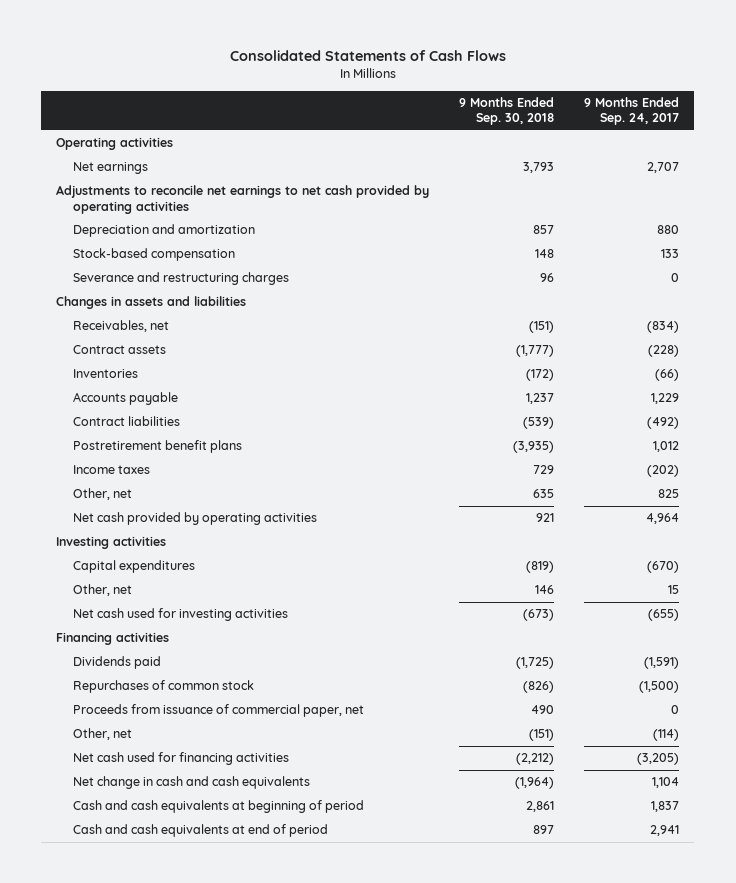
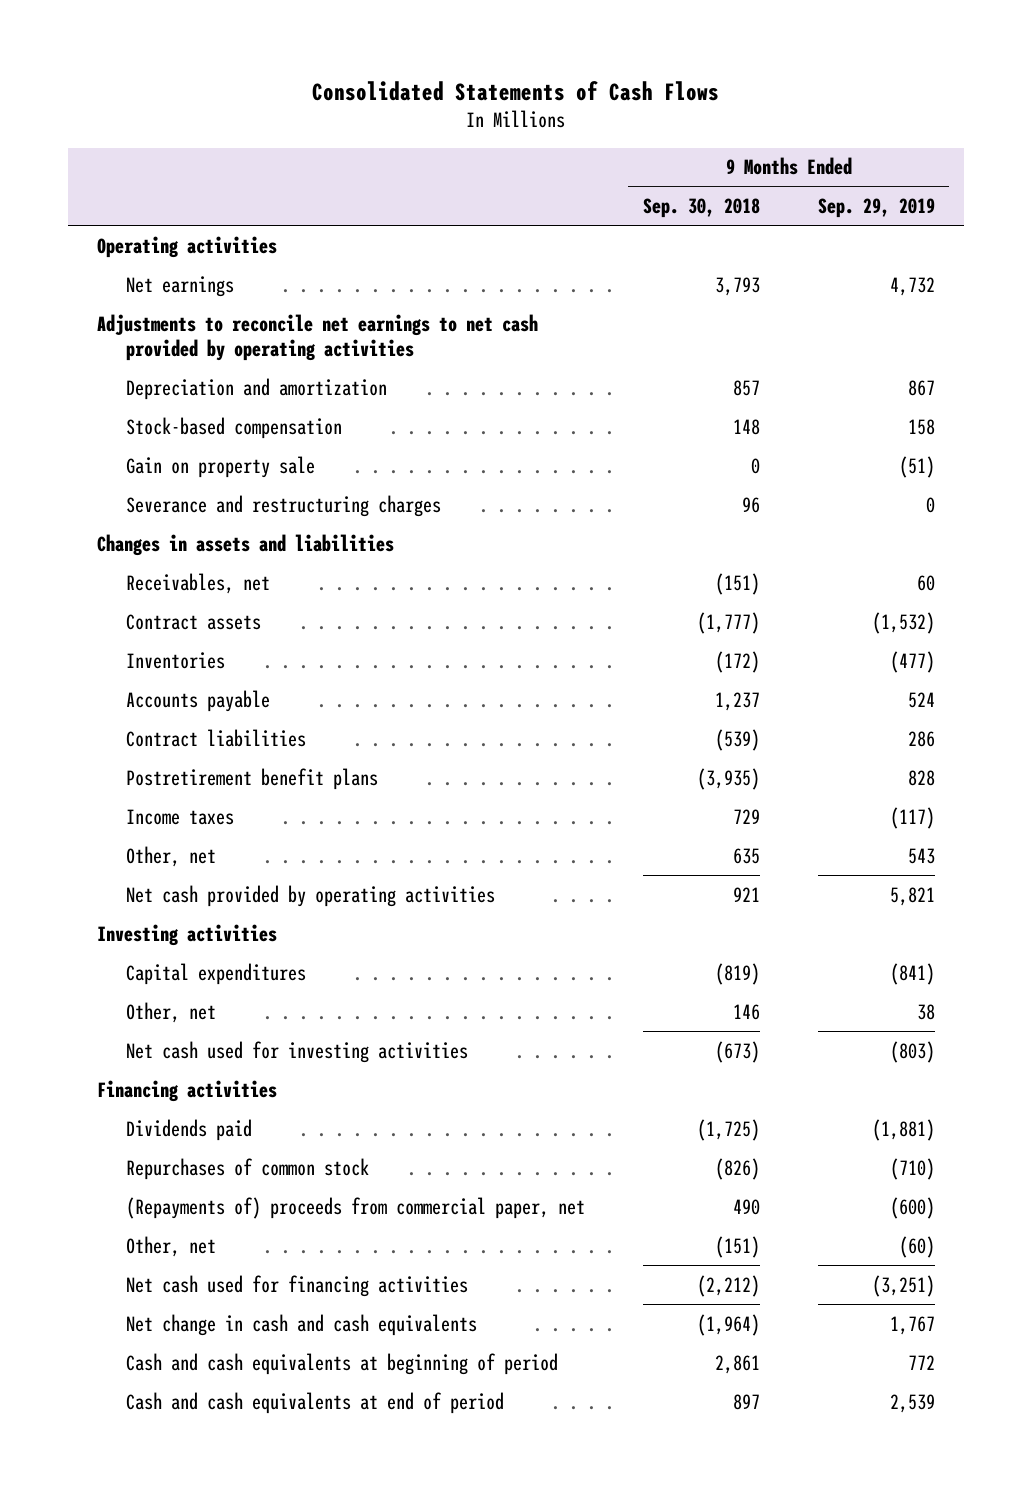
[584,96,680,126] 9 Months Ended Sep. 24, 2017 -> none
none -> [817,198,935,219] Sep. 29, 2019
none -> [125,455,315,478] Gain on property sale
[72,704,364,718] Proceeds from issuance of commercial paper, net -> [125,1196,585,1219] (Repayments of) proceeds from commercial paper, net

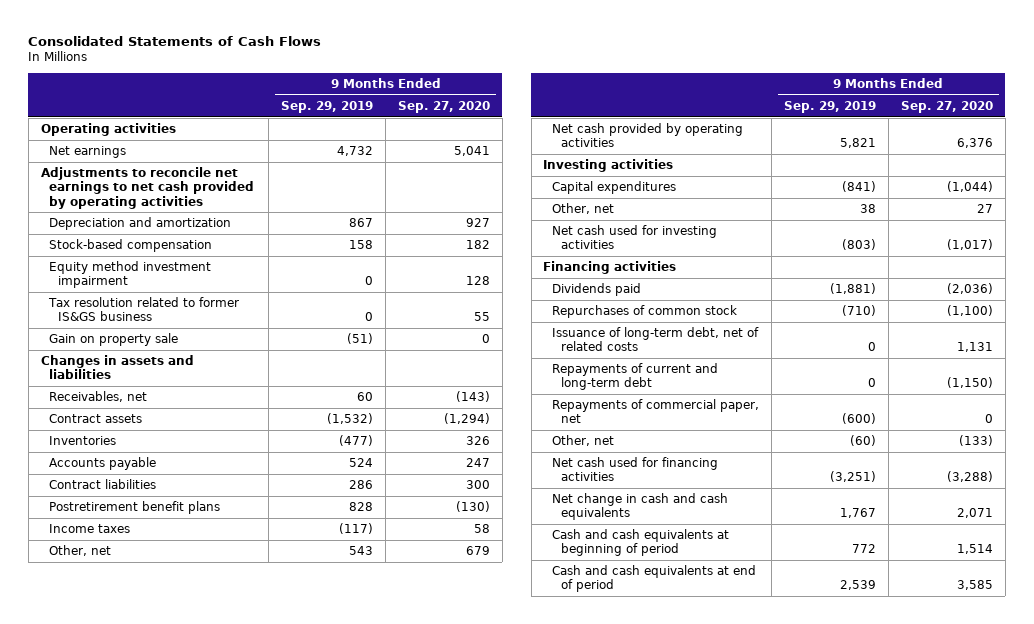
[642,198,760,219] Sep. 30, 2018 -> none
none -> [398,100,491,113] Sep. 27, 2020
none -> [49,261,212,289] Equity method investment impairment
none -> [48,297,240,322] Tax resolution related to former IS&GS business
[125,494,441,517] Severance and restructuring charges -> none
none -> [552,327,760,352] Issuance of long-term debt, net of related costs
none -> [552,363,719,391] Repayments of current and long-term debt
[125,1196,585,1219] (Repayments of) proceeds from commercial paper, net -> [552,399,760,424] Repayments of commercial paper, net

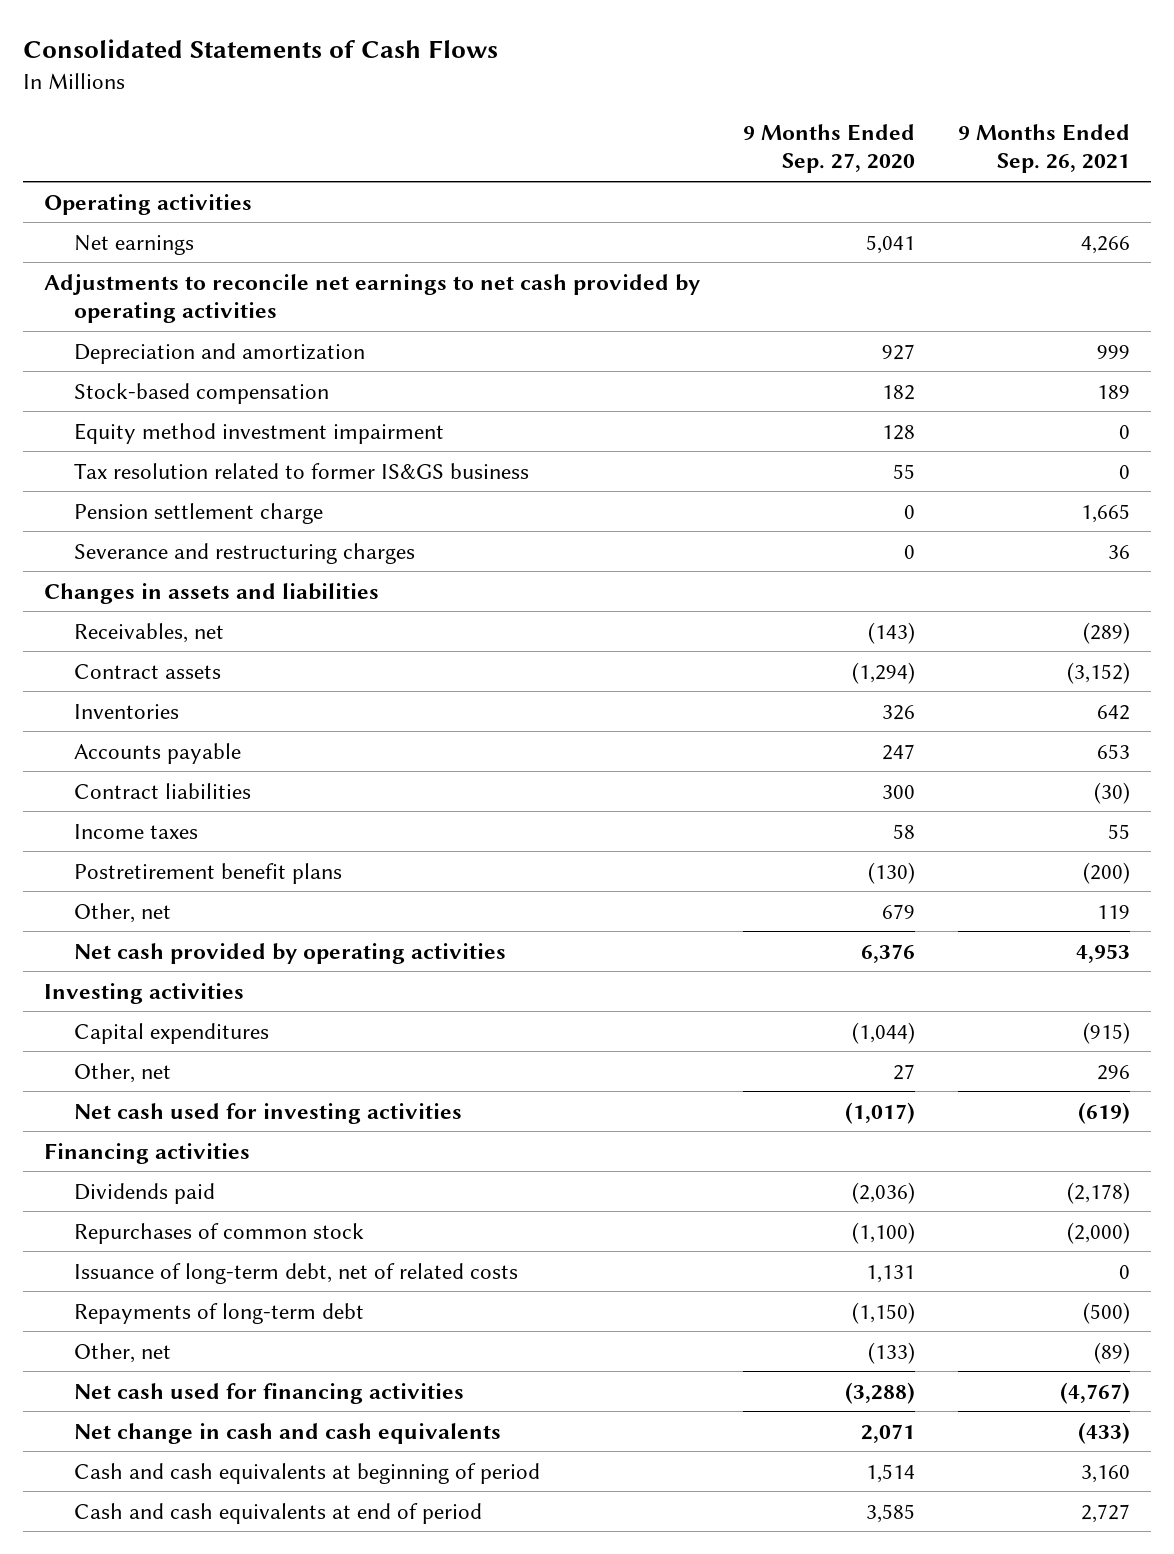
[281,100,374,113] Sep. 29, 2019 -> none
none -> [958,123,1131,174] 9 Months Ended Sep. 26, 2021
[49,333,179,347] Gain on property sale -> none
none -> [73,502,323,524] Pension settlement charge
none -> [73,542,415,564] Severance and restructuring charges
[49,501,221,515] Postretirement benefit plans -> [73,862,342,884] Postretirement benefit plans
[552,399,760,424] Repayments of commercial paper, net -> none
[552,363,719,391] Repayments of current and long-term debt -> [73,1302,364,1324] Repayments of long-term debt

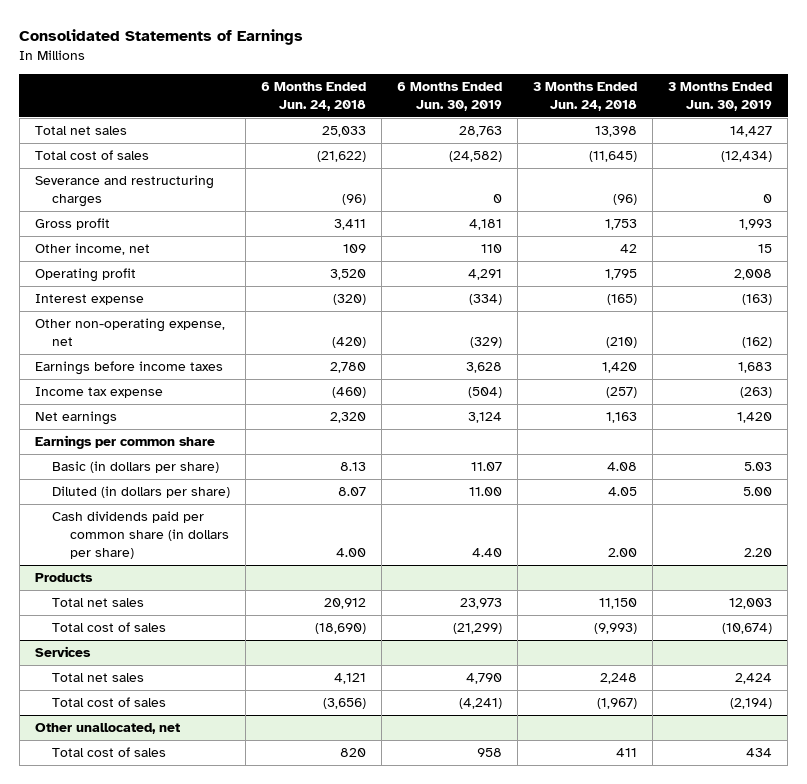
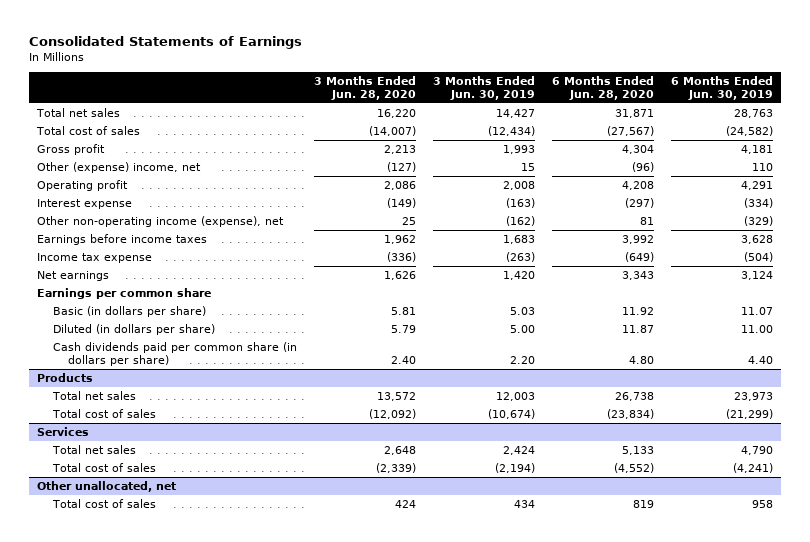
[261,82,367,112] 6 Months Ended Jun. 24, 2018 -> none
[533,82,638,112] 3 Months Ended Jun. 24, 2018 -> none
none -> [313,75,416,100] 3 Months Ended Jun. 28, 2020
none -> [551,75,654,100] 6 Months Ended Jun. 28, 2020
[34,175,214,208] Severance and restructuring charges -> none
[34,243,150,256] Other income, net -> [37,161,202,173] Other (expense) income, net
[34,318,225,347] Other non-operating expense, net -> [37,215,285,227] Other non-operating income (expense), net

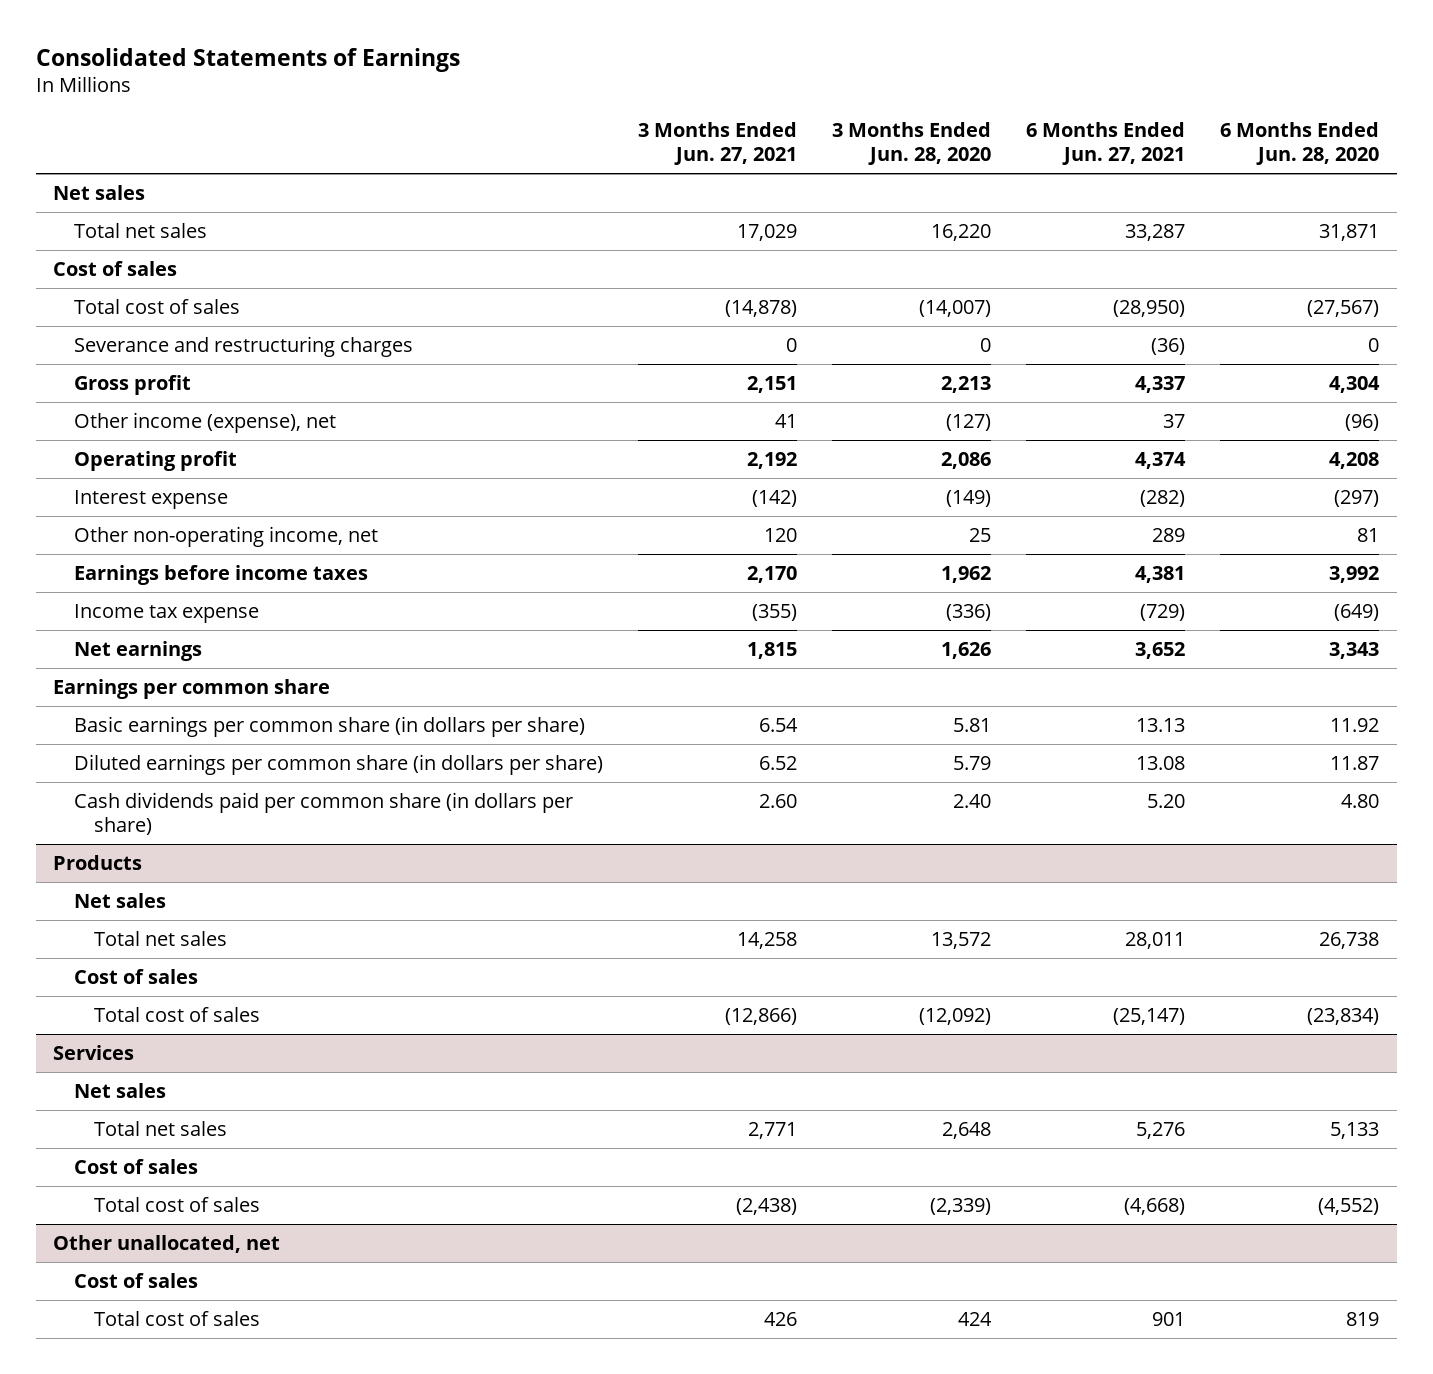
[432,75,535,100] 3 Months Ended Jun. 30, 2019 -> none
[670,75,773,100] 6 Months Ended Jun. 30, 2019 -> none
none -> [637,122,797,166] 3 Months Ended Jun. 27, 2021
none -> [1026,122,1186,166] 6 Months Ended Jun. 27, 2021
none -> [53,185,146,201] Net sales
none -> [53,261,178,277] Cost of sales
none -> [73,336,413,358] Severance and restructuring charges
[37,161,202,173] Other (expense) income, net -> [73,412,336,434] Other income (expense), net
[37,215,285,227] Other non-operating income (expense), net -> [73,526,378,548] Other non-operating income, net
[52,305,206,317] Basic (in dollars per share) -> [73,716,585,738] Basic earnings per common share (in dollars per share)
[52,323,215,335] Diluted (in dollars per share) -> [73,754,603,776] Diluted earnings per common share (in dollars per share)
none -> [73,893,166,909] Net sales
none -> [73,969,198,985] Cost of sales
none -> [73,1083,166,1099] Net sales
none -> [73,1159,198,1175] Cost of sales
none -> [73,1273,198,1289] Cost of sales

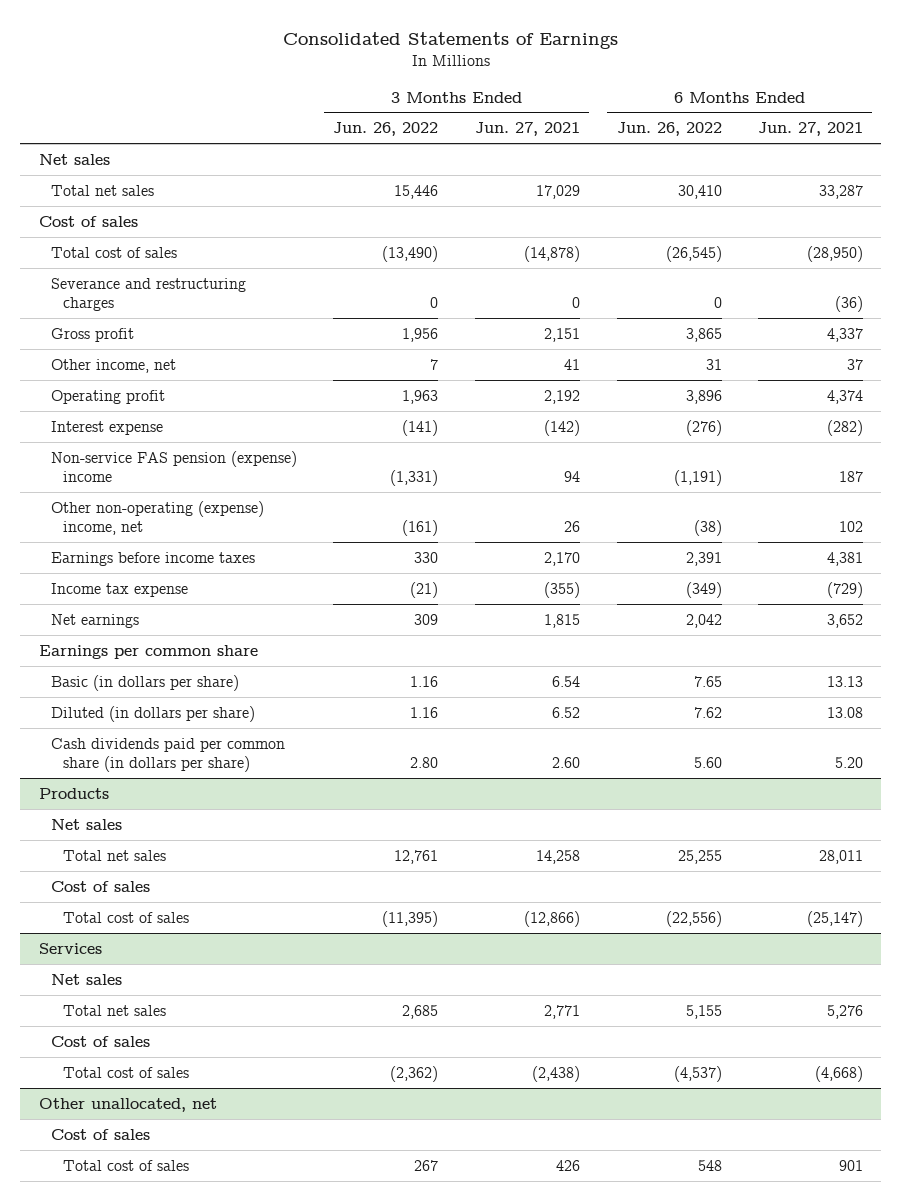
[831,122,991,166] 3 Months Ended Jun. 28, 2020 -> none
[1220,122,1380,166] 6 Months Ended Jun. 28, 2020 -> none
none -> [333,122,439,137] Jun. 26, 2022
none -> [616,122,722,137] Jun. 26, 2022
[73,412,336,434] Other income (expense), net -> [50,358,176,373] Other income, net
none -> [50,450,297,483] Non-service FAS pension (expense) income
[73,526,378,548] Other non-operating income, net -> [50,500,264,536] Other non-operating (expense) income, net
[763,528,797,543] 120 -> [563,521,580,533] 26
[1152,528,1186,543] 289 -> [839,521,864,533] 102
[73,716,585,738] Basic earnings per common share (in dollars per share) -> [50,674,239,691] Basic (in dollars per share)
[73,754,603,776] Diluted earnings per common share (in dollars per share) -> [50,705,255,722] Diluted (in dollars per share)

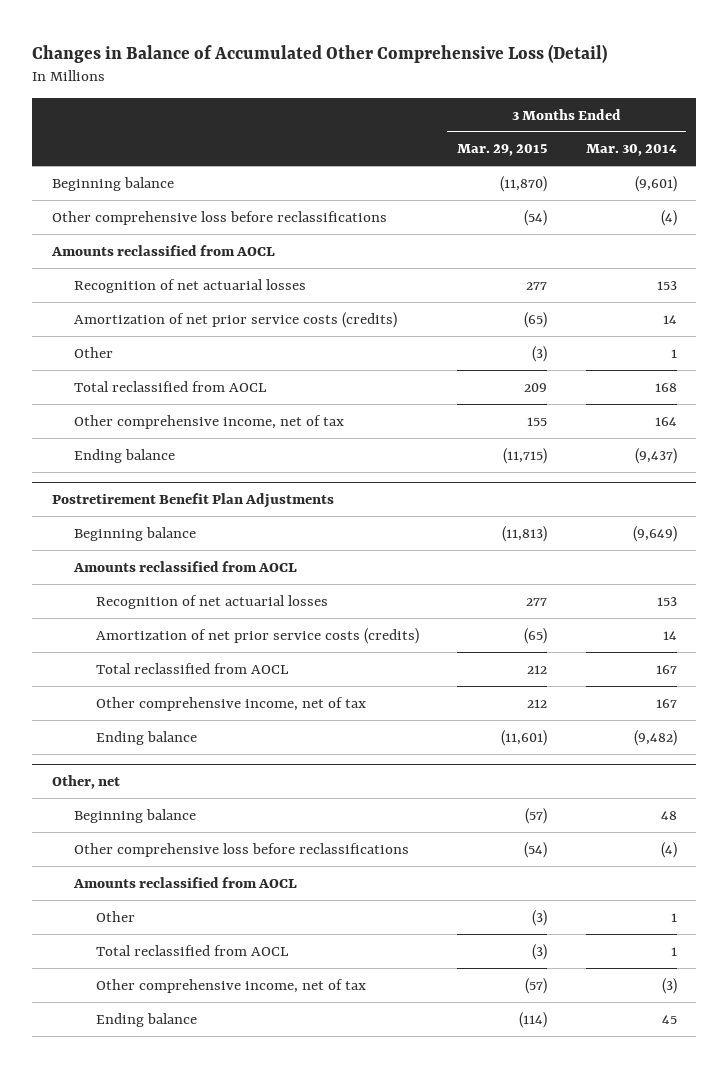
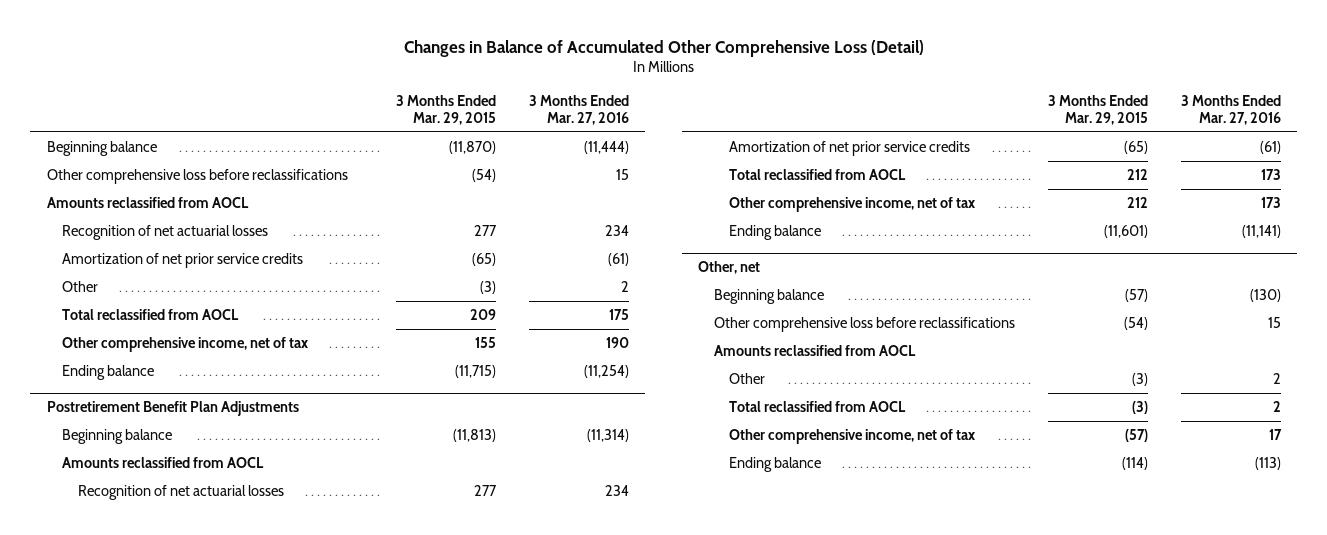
[585,144,677,157] Mar. 30, 2014 -> none
none -> [529,95,630,125] 3 Months Ended Mar. 27, 2016
[73,311,397,328] Amortization of net prior service costs (credits) -> [62,253,304,269] Amortization of net prior service credits
[95,627,419,644] Amortization of net prior service costs (credits) -> [729,141,971,157] Amortization of net prior service credits

